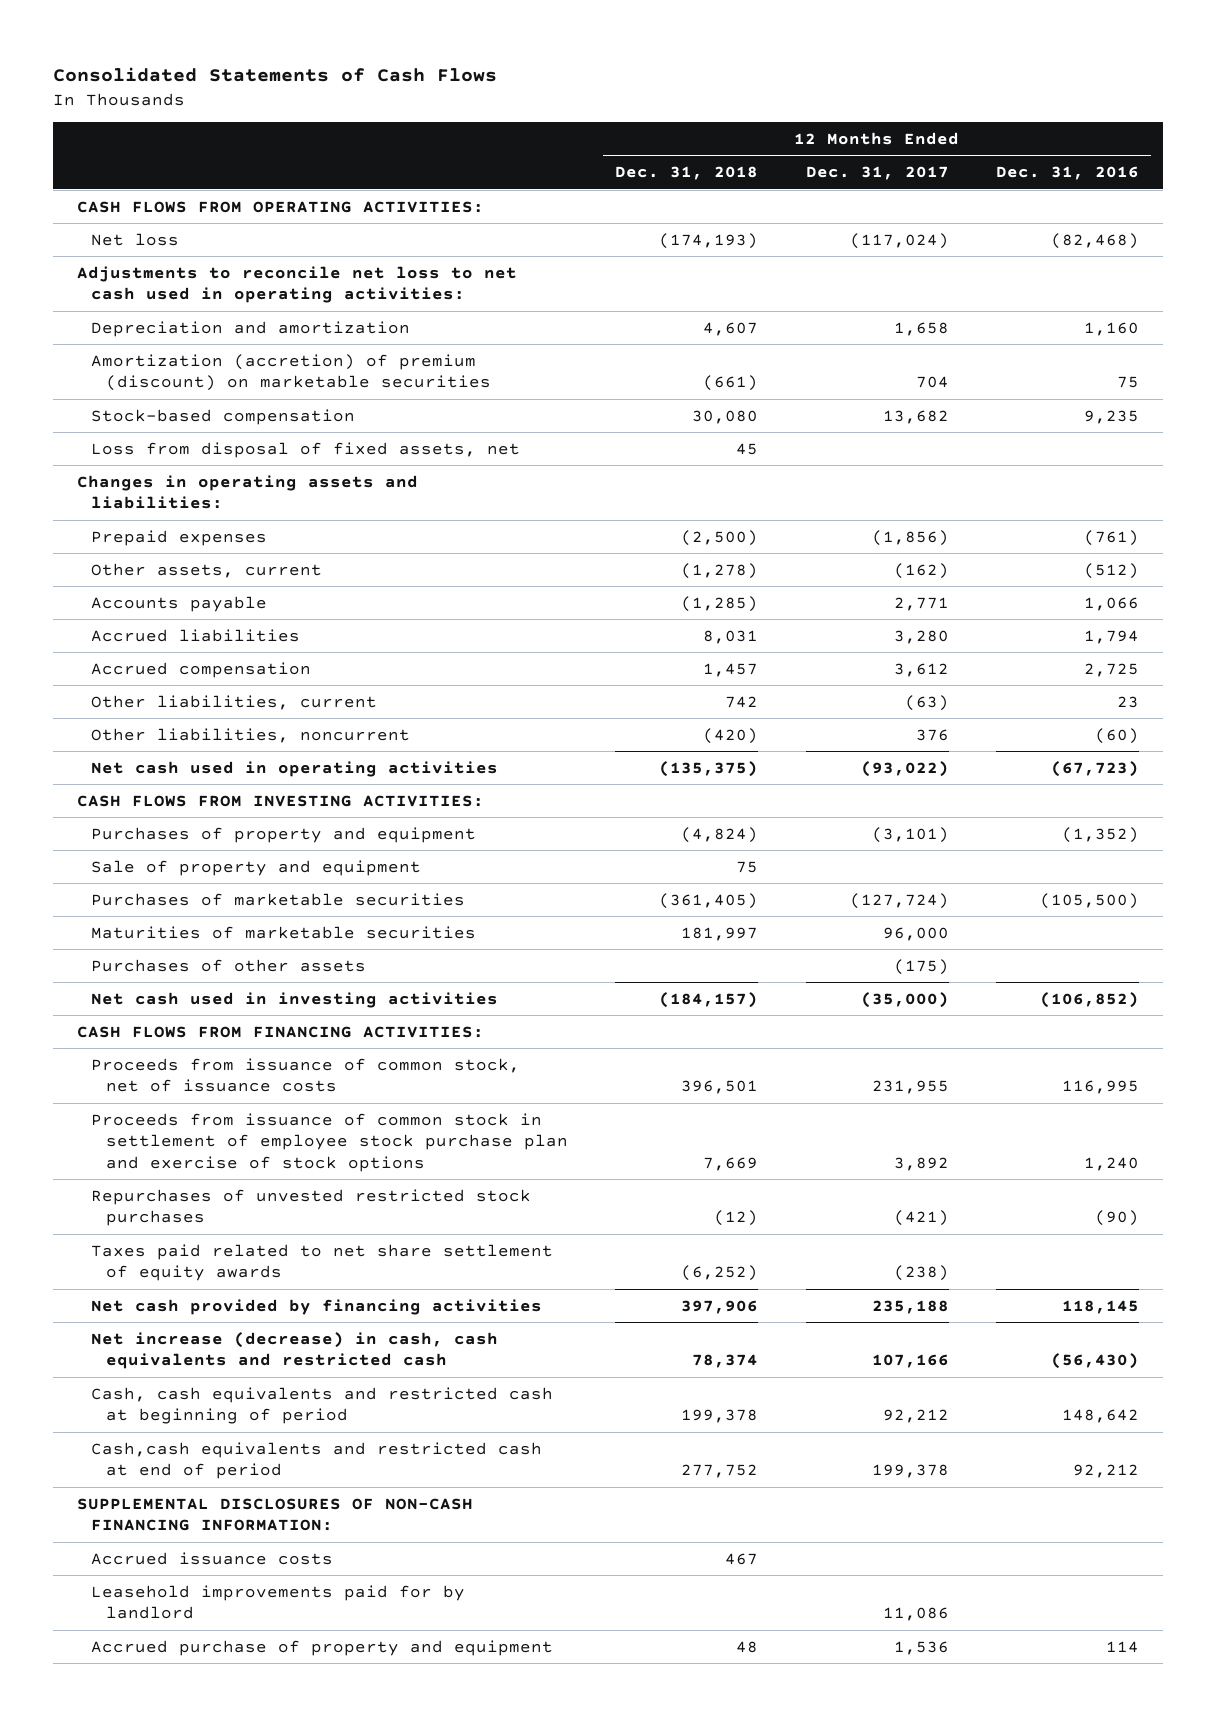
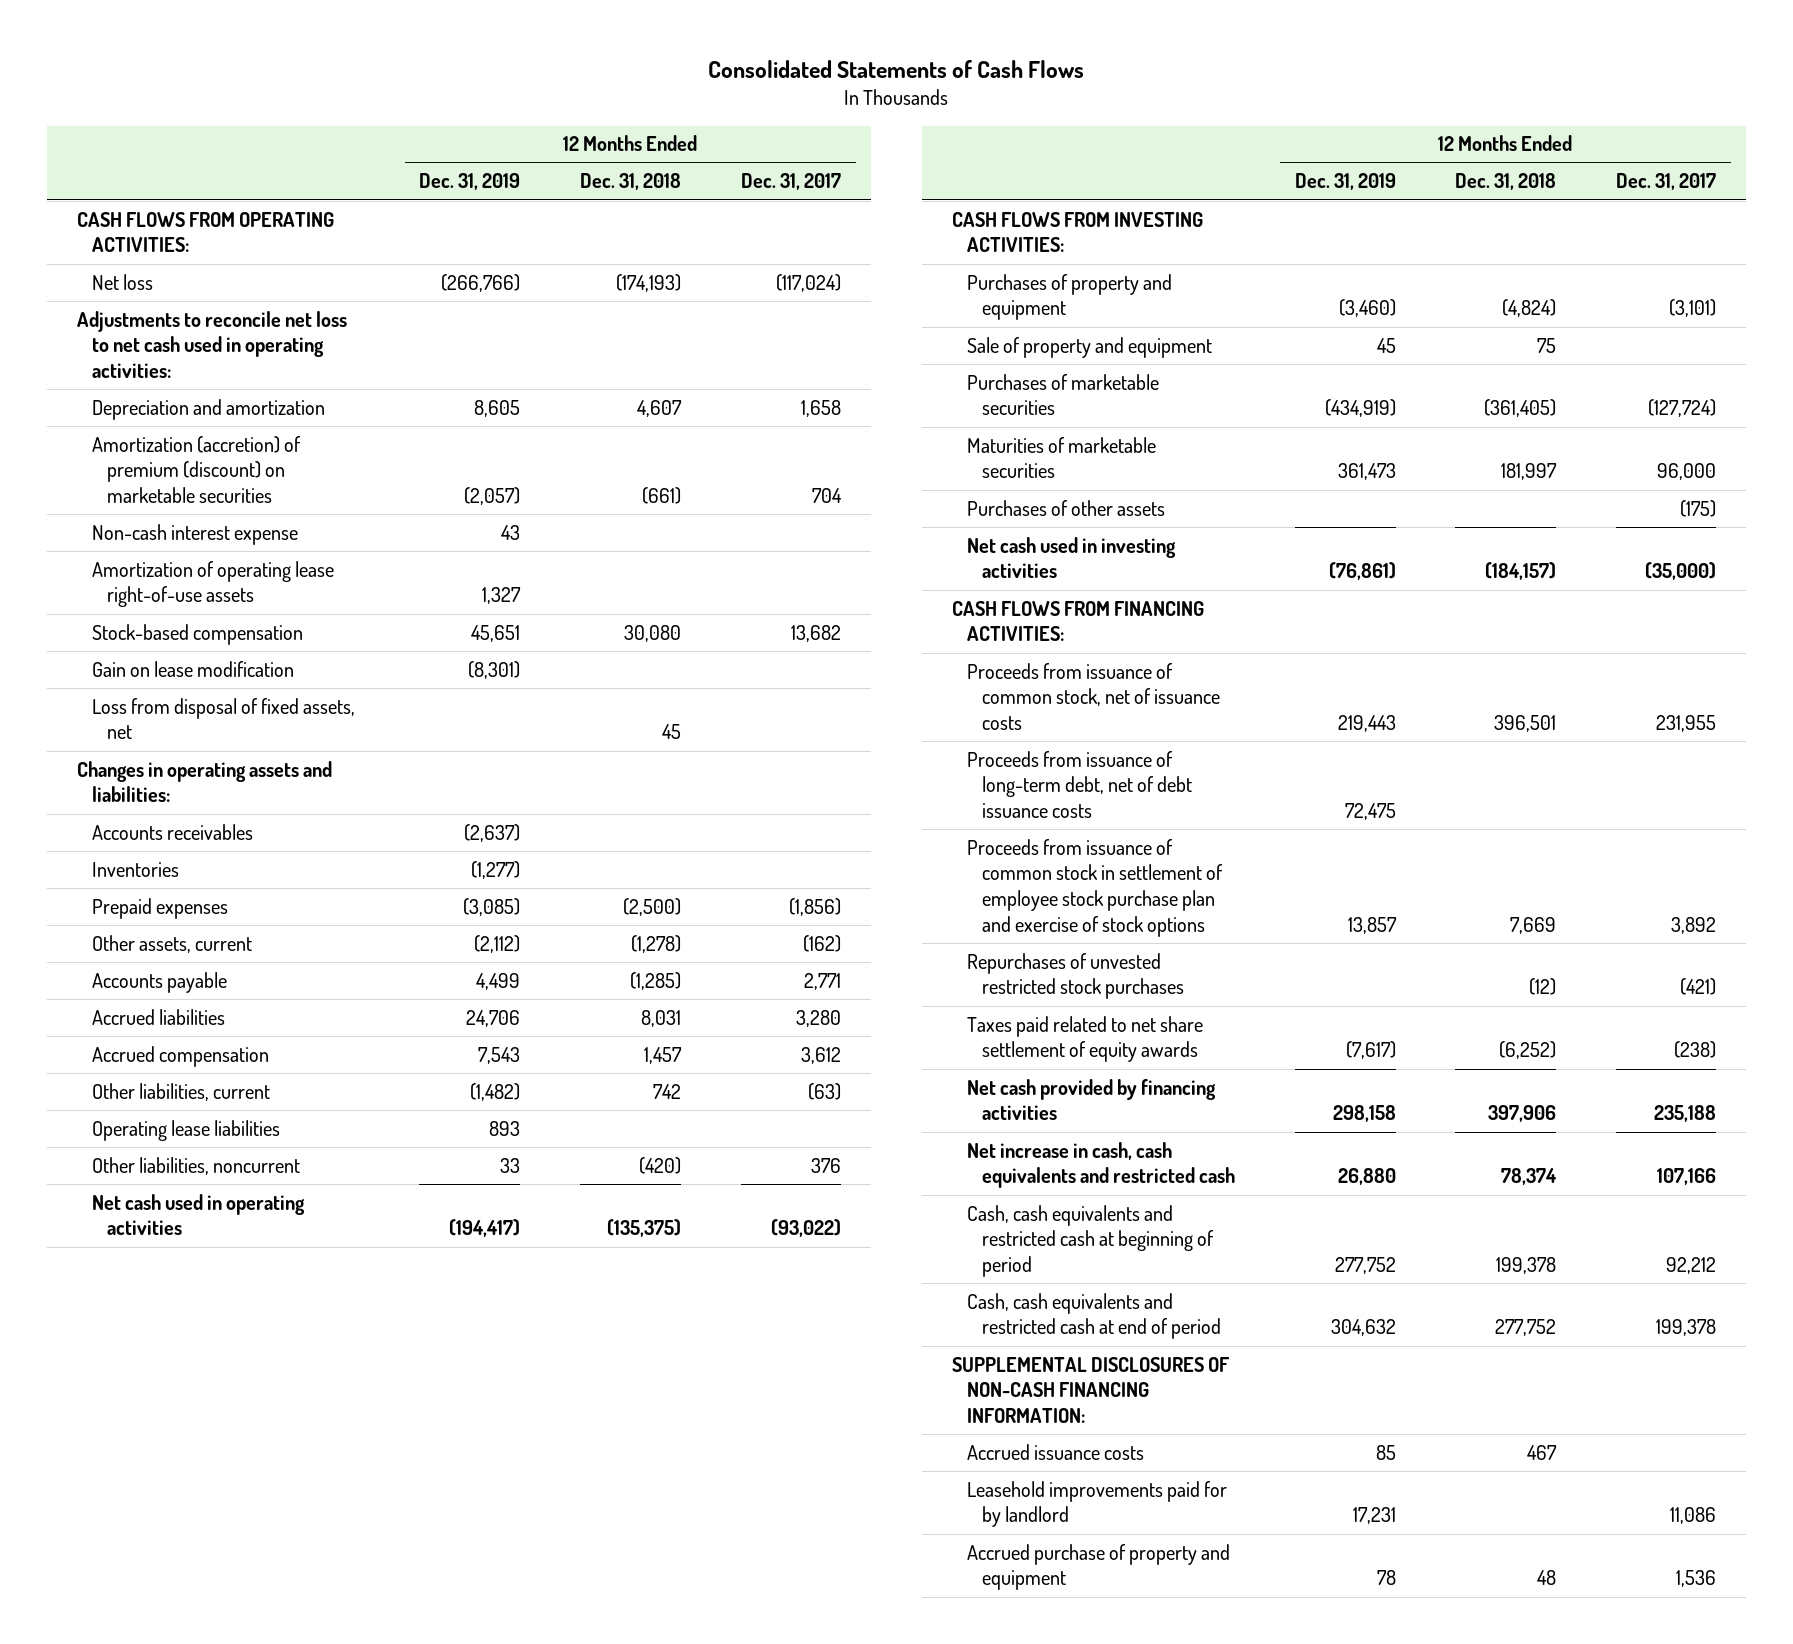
[996,166,1140,181] Dec. 31, 2016 -> none
none -> [419,173,521,191] Dec. 31, 2019
none -> [91,523,298,545] Non-cash interest expense
none -> [91,560,334,608] Amortization of operating lease right-of-use assets
none -> [91,660,294,677] Gain on lease modification
none -> [91,823,253,840] Accounts receivables
none -> [91,861,179,877] Inventories
none -> [91,1119,280,1141] Operating lease liabilities
none -> [966,750,1192,819] Proceeds from issuance of long-term debt, net of debt issuance costs
[91,1331,499,1370] Net increase (decrease) in cash, cash equivalents and restricted cash -> [966,1141,1235,1189] Net increase in cash, cash equivalents and restricted cash
[91,1441,543,1480] Cash,cash equivalents and restricted cash at end of period -> [966,1292,1221,1340] Cash, cash equivalents and restricted cash at end of period

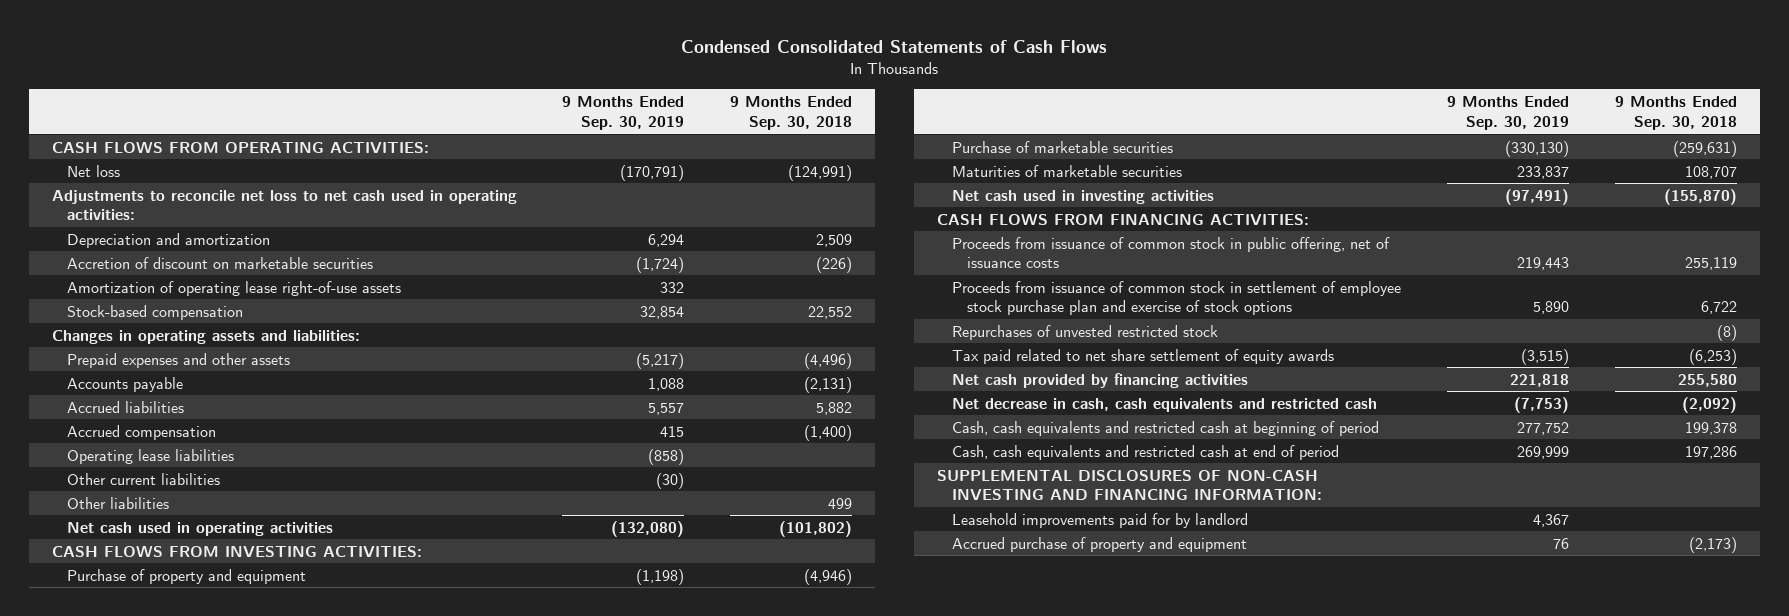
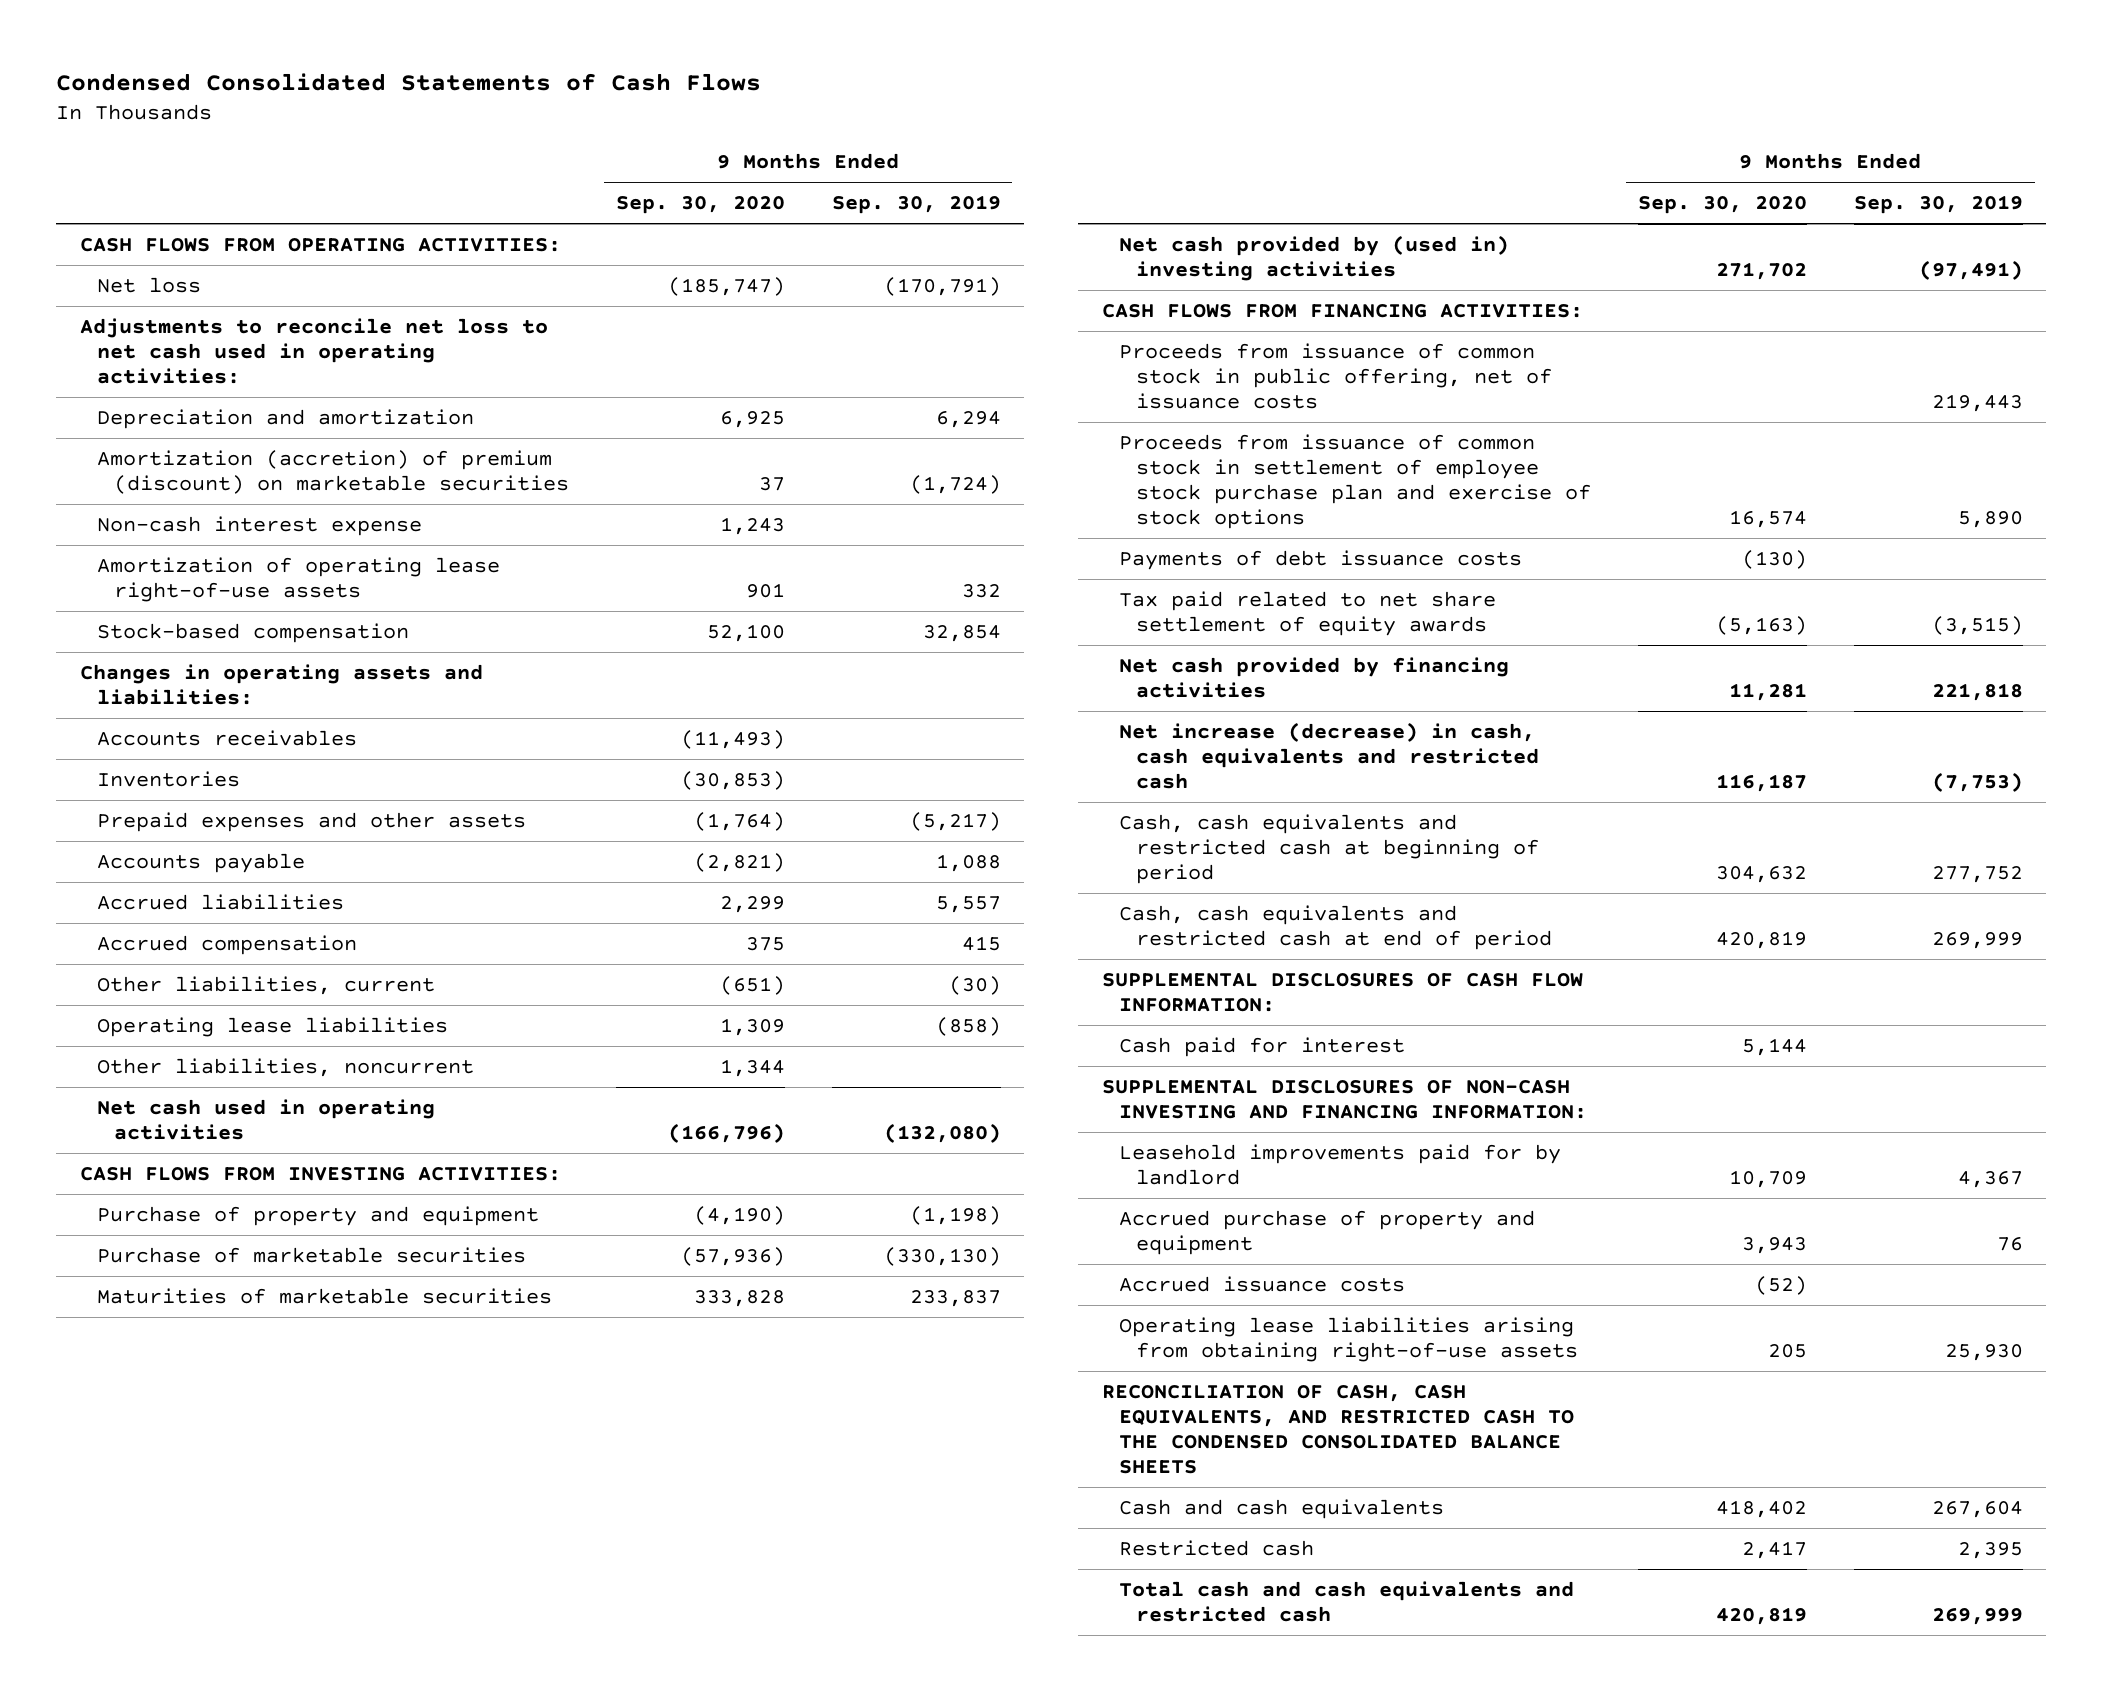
[730,95,853,130] 9 Months Ended Sep. 30, 2018 -> none
none -> [615,196,785,215] Sep. 30, 2020
[67,256,374,269] Accretion of discount on marketable securities -> [96,449,569,495] Amortization (accretion) of premium (discount) on marketable securities
none -> [96,515,422,536] Non-cash interest expense
none -> [96,729,357,746] Accounts receivables
none -> [96,770,240,787] Inventories
none -> [96,975,435,995] Other liabilities, current
[67,472,221,485] Other current liabilities -> none
[67,496,170,509] Other liabilities -> [96,1057,474,1077] Other liabilities, noncurrent
[951,189,1214,204] Net cash used in investing activities -> [1118,234,1509,282] Net cash provided by (used in) investing activities
[951,324,1218,340] Repurchases of unvested restricted stock -> none
none -> [1118,549,1522,570] Payments of debt issuance costs
[951,397,1377,412] Net decrease in cash, cash equivalents and restricted cash -> [1118,721,1539,790] Net increase (decrease) in cash, cash equivalents and restricted cash
none -> [1101,972,1583,1013] SUPPLEMENTAL DISCLOSURES OF CASH FLOW INFORMATION:
none -> [1118,1036,1405,1057] Cash paid for interest
none -> [1118,1275,1405,1292] Accrued issuance costs
none -> [1118,1316,1578,1363] Operating lease liabilities arising from obtaining right-of-use assets
none -> [1101,1384,1574,1475] RECONCILIATION OF CASH, CASH EQUIVALENTS, AND RESTRICTED CASH TO THE CONDENSED CONSOLIDATED BALANCE SHEETS
none -> [1118,1498,1444,1519] Cash and cash equivalents
none -> [1118,1539,1314,1556] Restricted cash
none -> [1118,1580,1574,1623] Total cash and cash equivalents and restricted cash

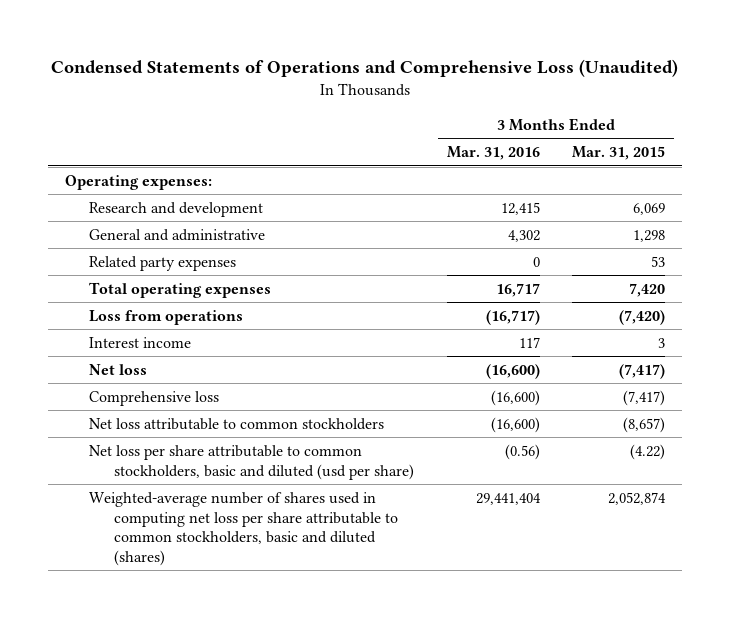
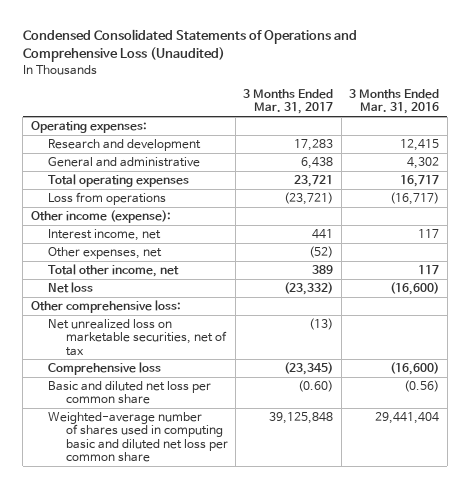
[51,59,679,78] Condensed Statements of Operations and Comprehensive Loss (Unaudited) -> [22,29,357,63] Condensed Consolidated Statements of Operations and Comprehensive Loss (Unaudited)
[572,146,666,161] Mar. 31, 2015 -> none
none -> [243,89,334,115] 3 Months Ended Mar. 31, 2017
[89,255,237,271] Related party expenses -> none
none -> [30,209,171,223] Other income (expense):
[89,336,192,348] Interest income -> [48,228,162,241] Interest income, net
none -> [48,246,163,259] Other expenses, net
none -> [48,263,180,277] Total other income, net
none -> [30,299,181,313] Other comprehensive loss:
none -> [48,318,227,356] Net unrealized loss on marketable securities, net of tax
[89,417,385,430] Net loss attributable to common stockholders -> none
[89,444,414,480] Net loss per share attributable to common stockholders, basic and diluted (usd per share) -> [48,380,212,405] Basic and diluted net loss per common share
[89,491,398,567] Weighted-average number of shares used in computing net loss per share attributable to common stockholders, basic and diluted (shares) -> [48,411,228,463] Weighted-average number of shares used in computing basic and diluted net loss per common share

